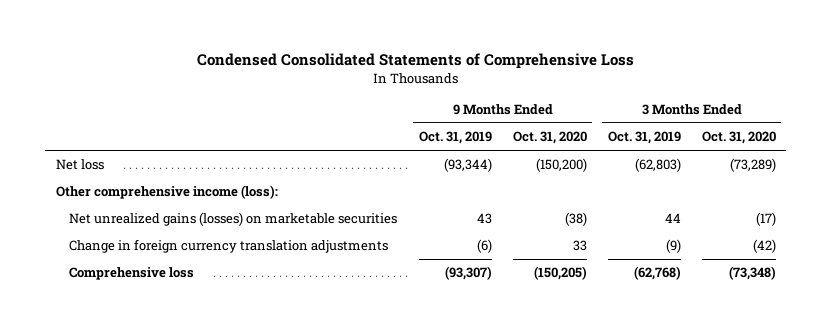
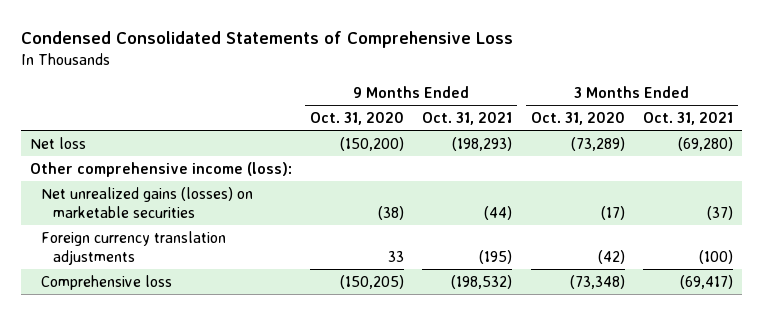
[418,131,492,145] Oct. 31, 2019 -> none
[607,131,681,145] Oct. 31, 2019 -> none
none -> [422,112,513,126] Oct. 31, 2021
none -> [642,112,733,126] Oct. 31, 2021
[69,239,389,254] Change in foreign currency translation adjustments -> [41,230,227,265] Foreign currency translation adjustments

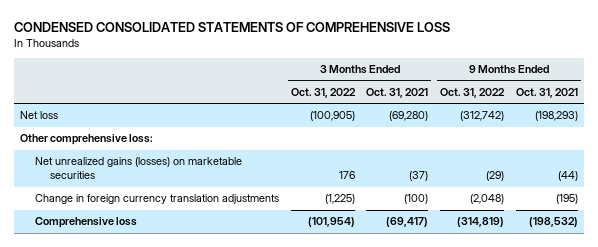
[20,31,513,49] Condensed Consolidated Statements of Comprehensive Loss -> [14,21,451,32] CONDENSED CONSOLIDATED STATEMENTS OF COMPREHENSIVE LOSS
[309,112,404,126] Oct. 31, 2020 -> none
[530,112,625,126] Oct. 31, 2020 -> none
none -> [290,88,356,99] Oct. 31, 2022
none -> [440,88,506,99] Oct. 31, 2022
[29,161,292,177] Other comprehensive income (loss): -> [20,134,154,146] Other comprehensive loss:
[41,230,227,265] Foreign currency translation adjustments -> [35,194,280,205] Change in foreign currency translation adjustments

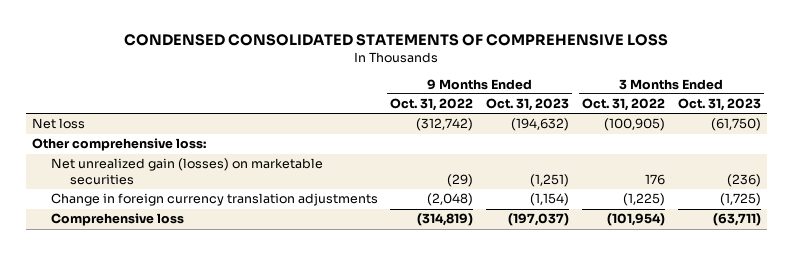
[366,88,429,99] Oct. 31, 2021 -> none
[515,88,578,99] Oct. 31, 2021 -> none
none -> [486,98,570,112] Oct. 31, 2023
none -> [677,98,761,112] Oct. 31, 2023
[35,157,243,180] Net unrealized gains (losses) on marketable securities -> [50,158,323,186] Net unrealized gain (losses) on marketable securities

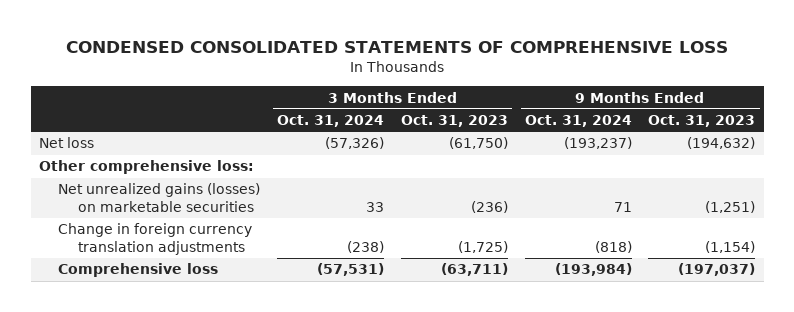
[390,98,474,112] Oct. 31, 2022 -> none
[581,98,665,112] Oct. 31, 2022 -> none
none -> [277,115,385,128] Oct. 31, 2024
none -> [524,115,632,128] Oct. 31, 2024
[50,158,323,186] Net unrealized gain (losses) on marketable securities -> [58,183,261,213] Net unrealized gains (losses) on marketable securities

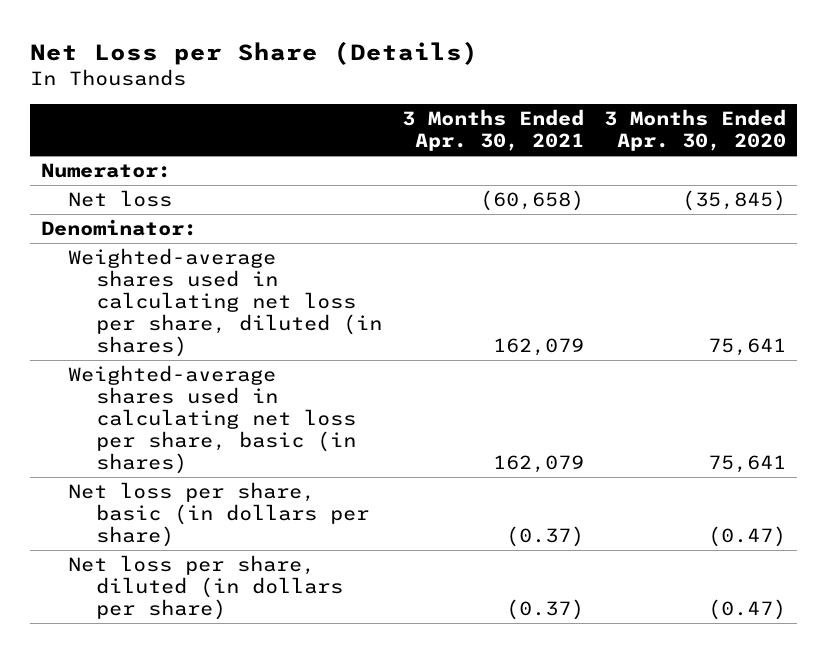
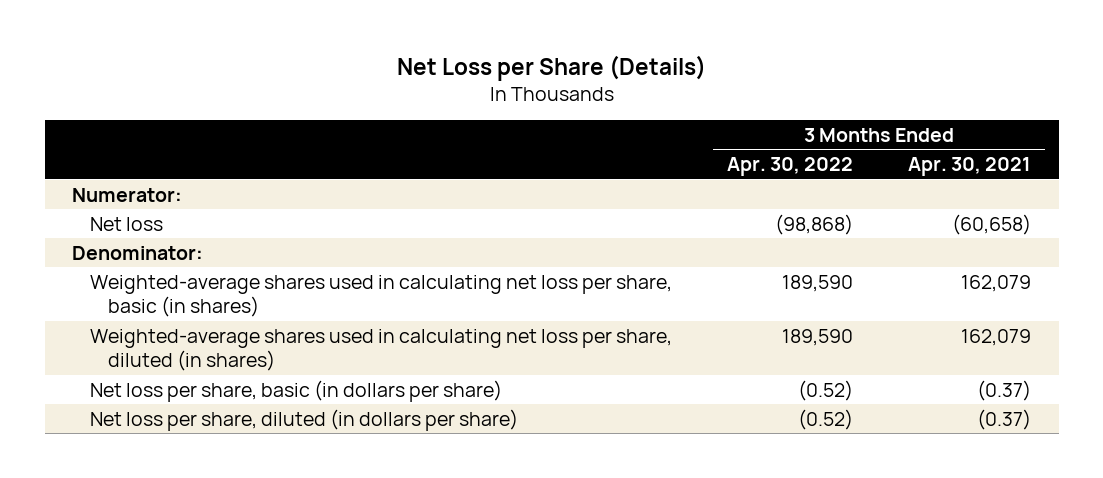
[604,109,787,152] 3 Months Ended Apr. 30, 2020 -> none
none -> [726,157,853,177] Apr. 30, 2022
[68,248,382,358] Weighted-average shares used in calculating net loss per share, diluted (in shares) -> [89,328,672,372] Weighted-average shares used in calculating net loss per share, diluted (in shares)

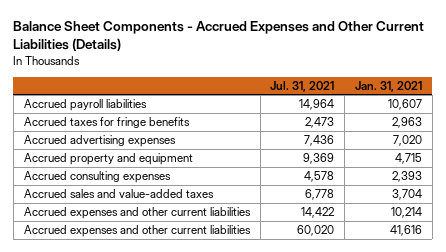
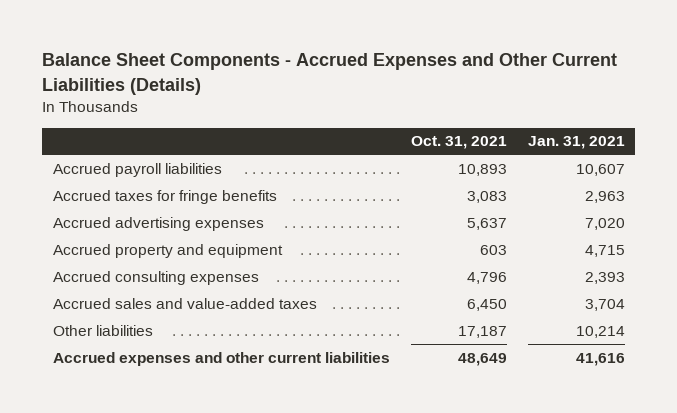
[270,80,335,92] Jul. 31, 2021 -> none
none -> [410,136,507,150] Oct. 31, 2021
[23,206,251,219] Accrued expenses and other current liabilities -> [52,324,153,336] Other liabilities

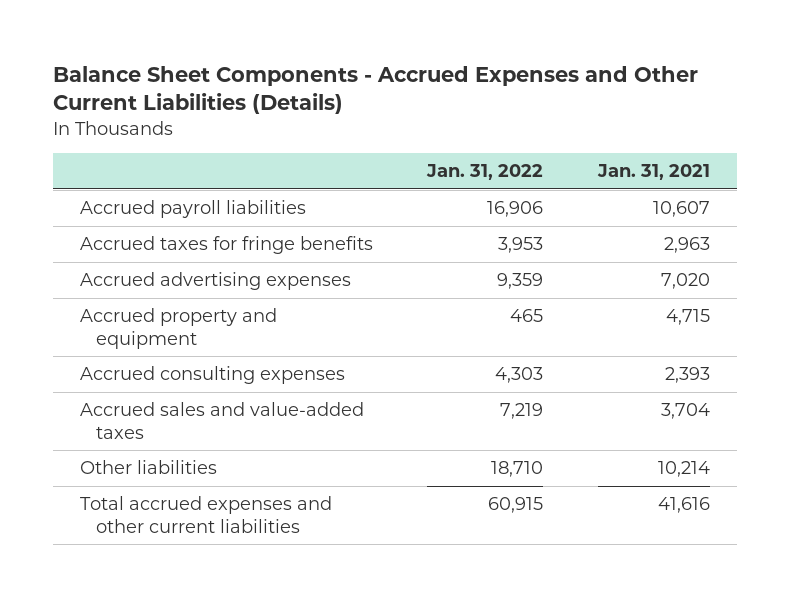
[410,136,507,150] Oct. 31, 2021 -> none
none -> [426,164,544,181] Jan. 31, 2022
[52,351,390,366] Accrued expenses and other current liabilities -> [80,496,333,533] Total accrued expenses and other current liabilities

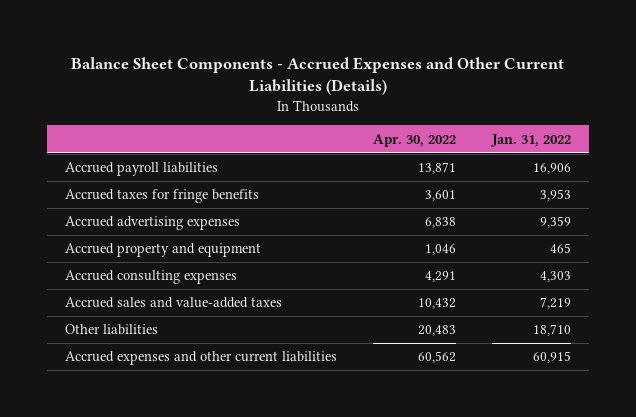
[596,164,710,181] Jan. 31, 2021 -> none
none -> [373,133,457,147] Apr. 30, 2022
[80,496,333,533] Total accrued expenses and other current liabilities -> [64,351,337,366] Accrued expenses and other current liabilities

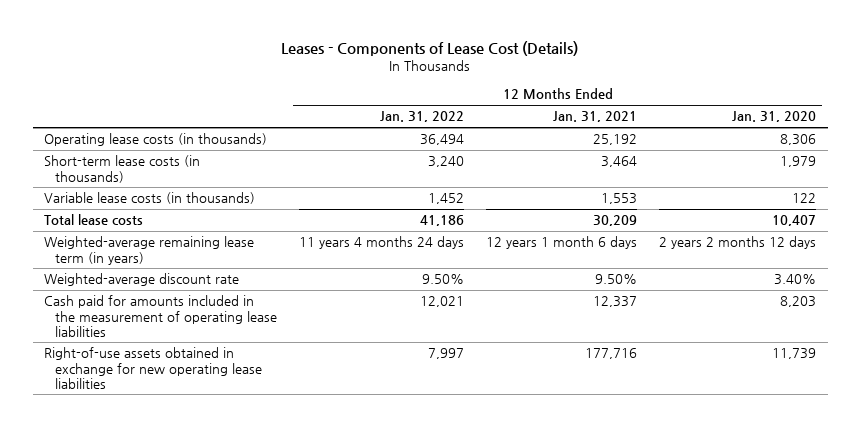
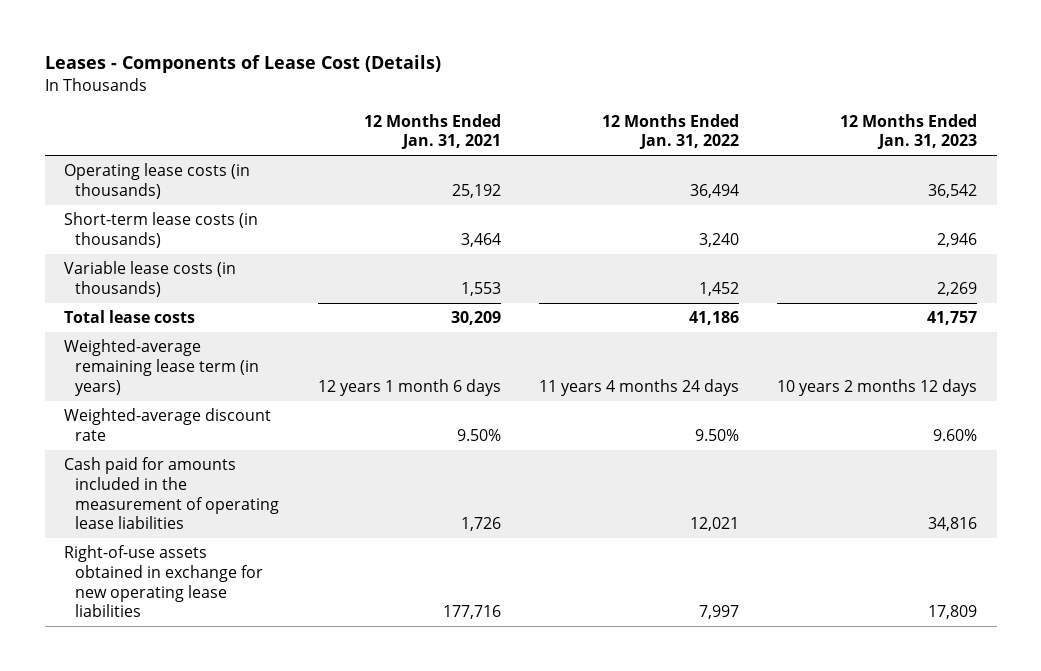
[732,111,817,123] Jan. 31, 2020 -> none
none -> [840,113,978,150] 12 Months Ended Jan. 31, 2023
[593,296,638,308] 12,337 -> [460,517,501,532] 1,726

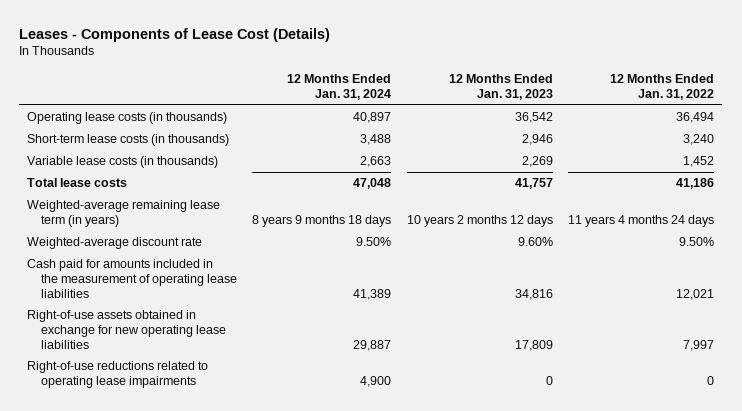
[363,113,501,150] 12 Months Ended Jan. 31, 2021 -> none
none -> [287,74,392,100] 12 Months Ended Jan. 31, 2024
none -> [27,361,209,388] Right-of-use reductions related to operating lease impairments

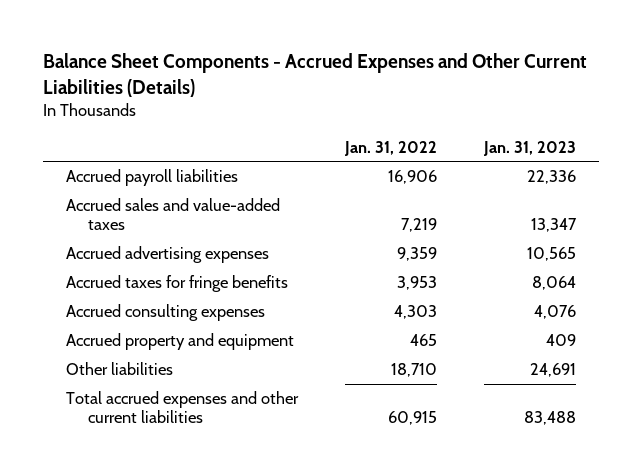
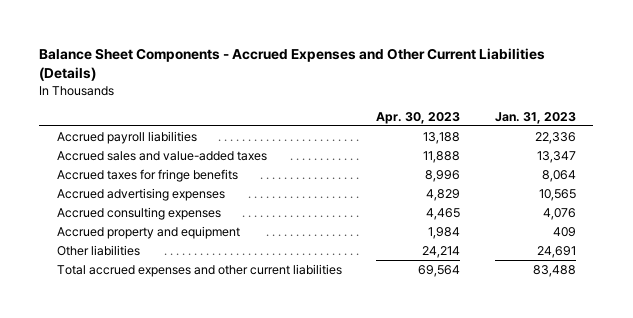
[343,140,437,156] Jan. 31, 2022 -> none
none -> [376,111,461,124] Apr. 30, 2023
[66,246,270,264] Accrued advertising expenses -> [56,187,225,201] Accrued advertising expenses

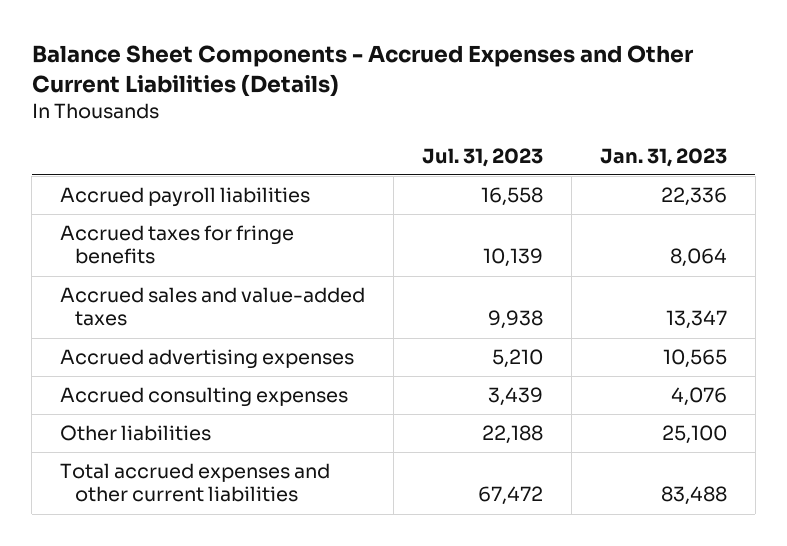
[376,111,461,124] Apr. 30, 2023 -> none
none -> [422,147,544,167] Jul. 31, 2023
[56,150,267,161] Accrued sales and value-added taxes -> [60,287,366,327] Accrued sales and value-added taxes
[56,225,240,239] Accrued property and equipment -> none
[536,245,576,258] 24,691 -> [661,425,727,445] 25,100

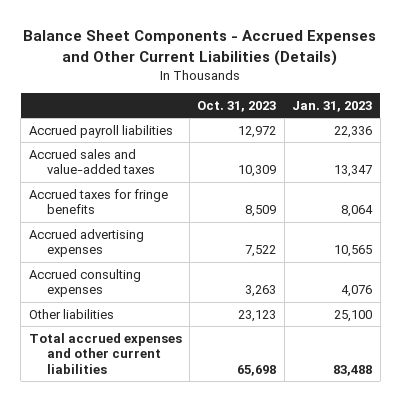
[422,147,544,167] Jul. 31, 2023 -> none
none -> [197,100,277,112] Oct. 31, 2023
[60,225,295,265] Accrued taxes for fringe benefits -> [28,188,168,215] Accrued taxes for fringe benefits

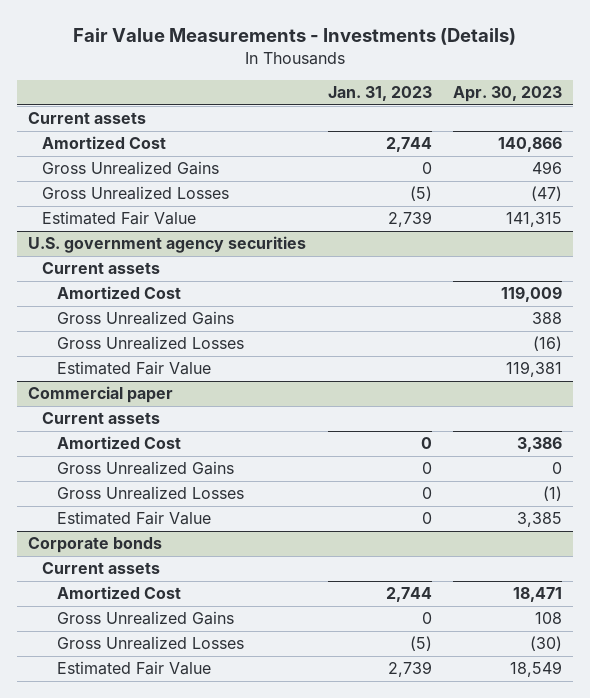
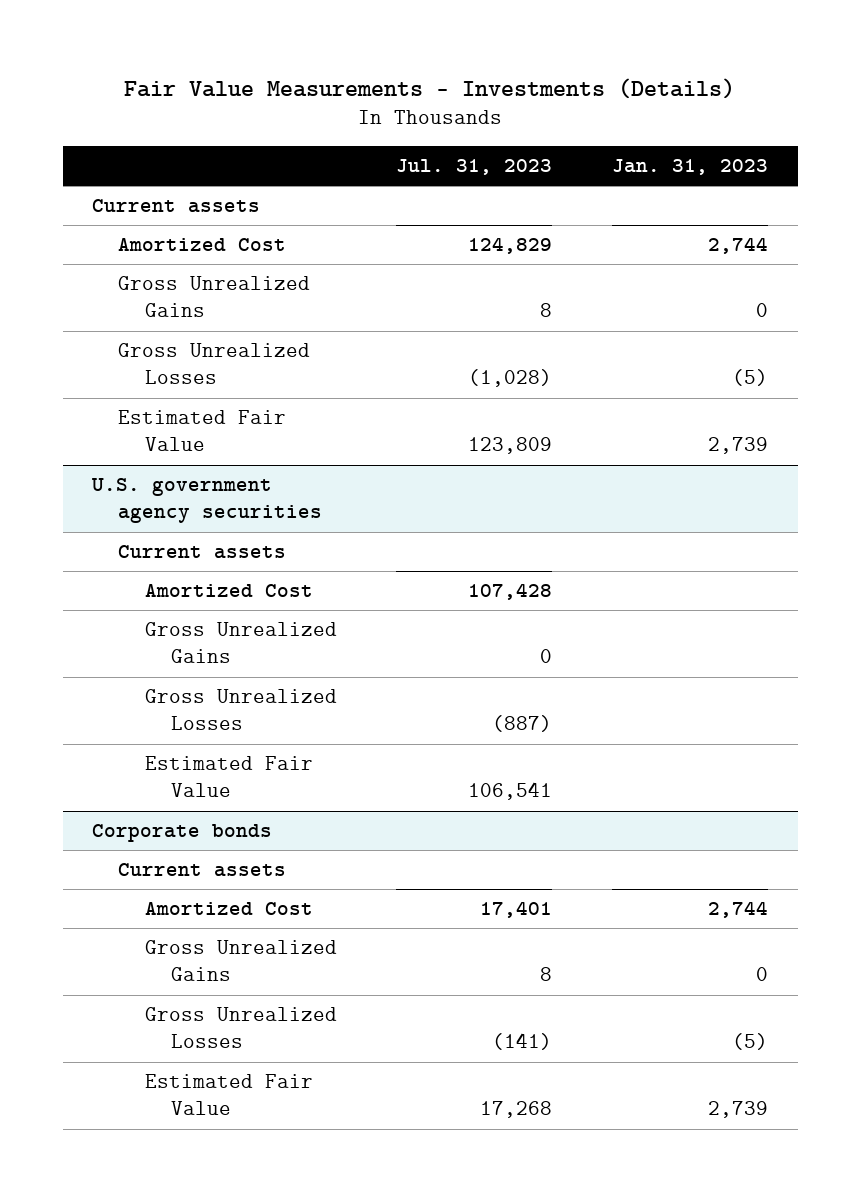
[453,86,563,103] Apr. 30, 2023 -> none
none -> [396,158,553,175] Jul. 31, 2023
[27,386,173,404] Commercial paper -> none
[42,412,161,425] Current assets -> none
[57,436,182,450] Amortized Cost -> none
[57,461,235,476] Gross Unrealized Gains -> none
[57,486,245,501] Gross Unrealized Losses -> none
[57,511,212,526] Estimated Fair Value -> none

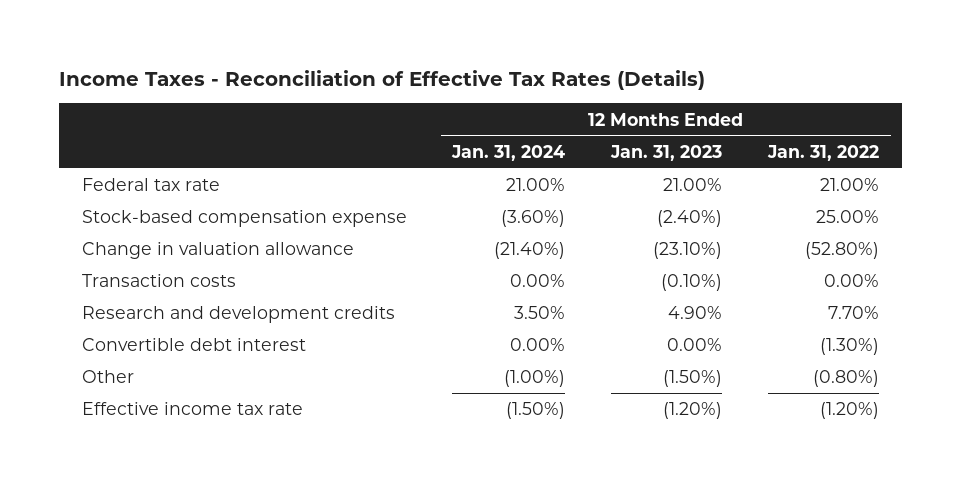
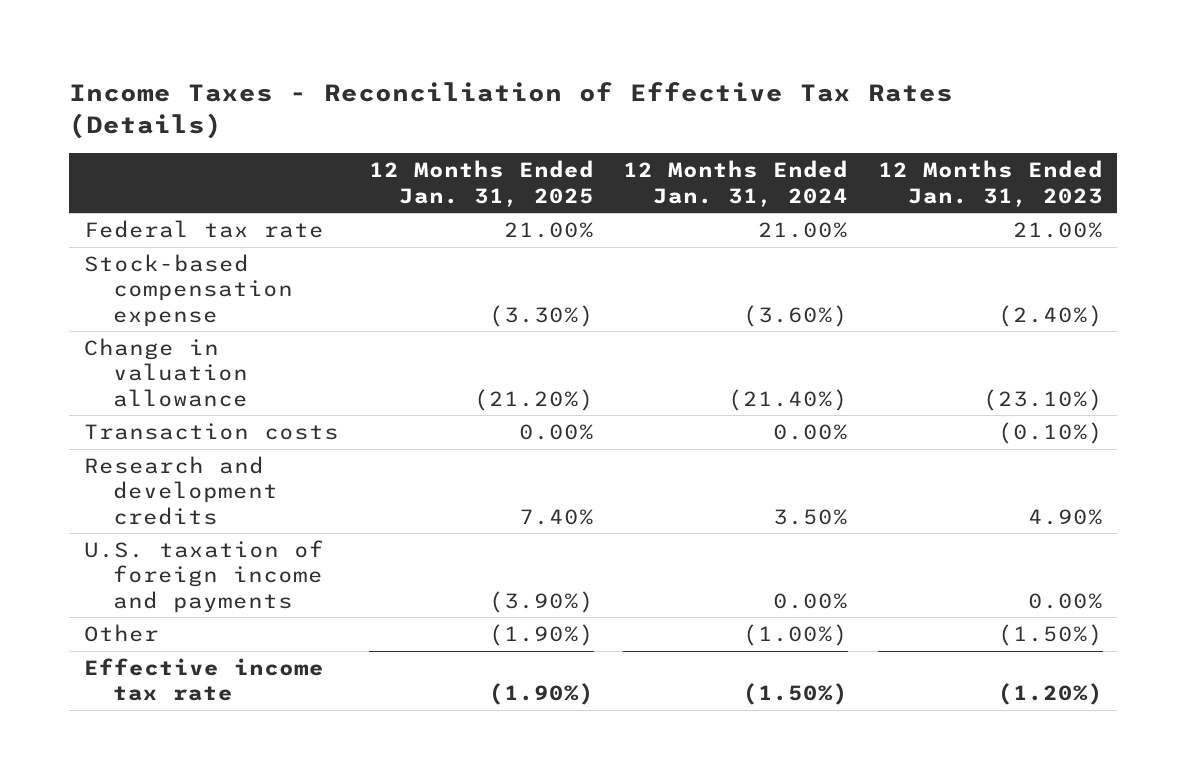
[767,144,880,161] Jan. 31, 2022 -> none
none -> [368,160,594,207] 12 Months Ended Jan. 31, 2025
[81,338,306,352] Convertible debt interest -> none
none -> [83,539,324,613] U.S. taxation of foreign income and payments

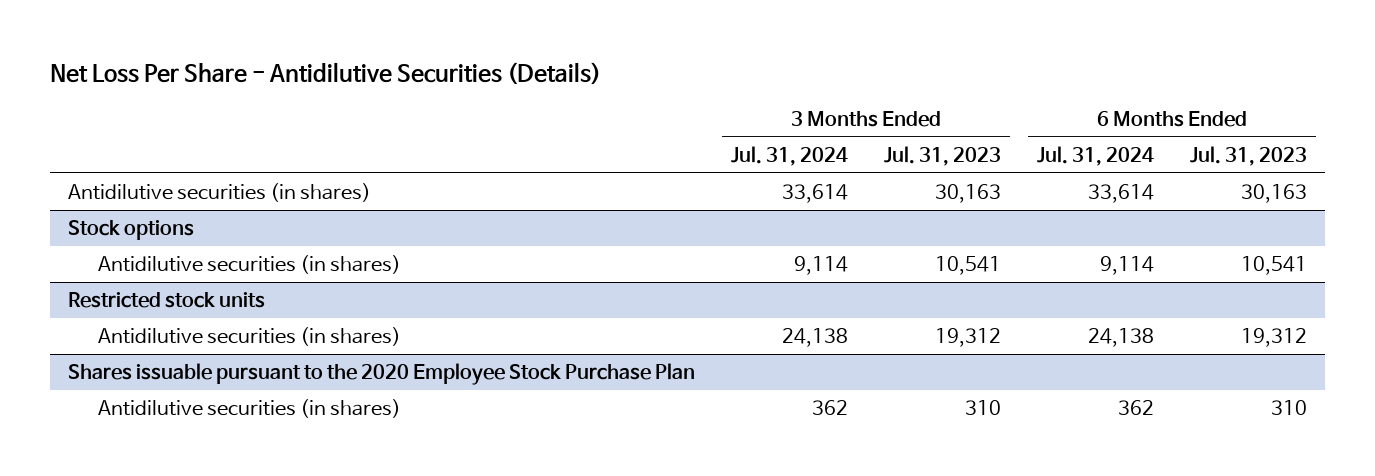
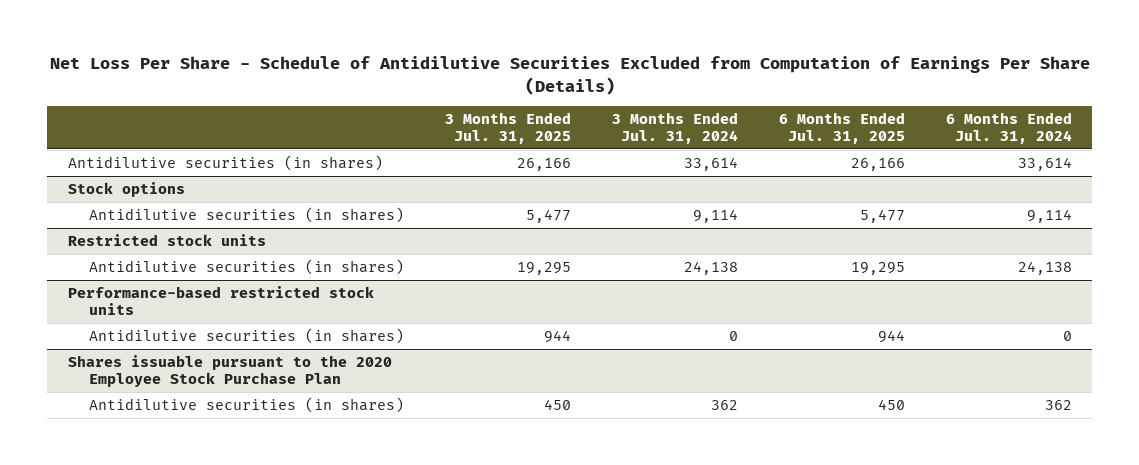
[49,61,601,85] Net Loss Per Share - Antidilutive Securities (Details) -> [49,56,1090,95] Net Loss Per Share - Schedule of Antidilutive Securities Excluded from Computation of Earnings Per Share (Details)
[884,146,1002,167] Jul. 31, 2023 -> none
[1190,146,1308,167] Jul. 31, 2023 -> none
none -> [445,112,572,144] 3 Months Ended Jul. 31, 2025
none -> [778,112,905,144] 6 Months Ended Jul. 31, 2025
none -> [67,286,374,315] Performance-based restricted stock units
none -> [89,328,405,345] Antidilutive securities (in shares)

